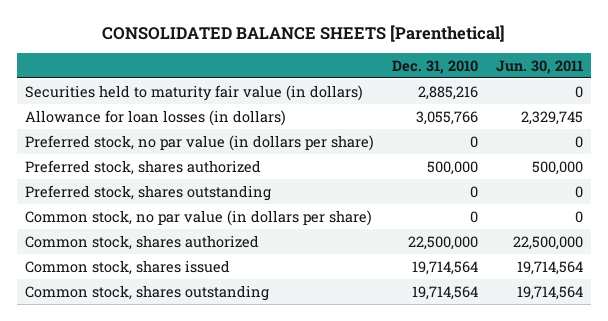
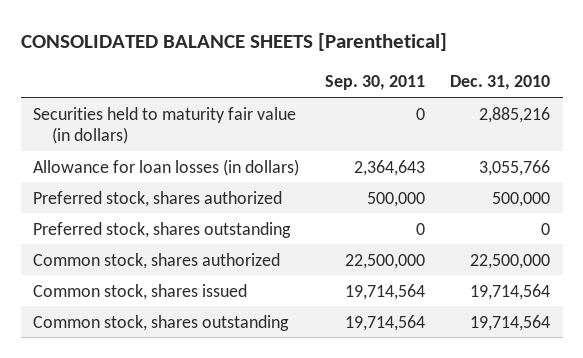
[495,59,583,74] Jun. 30, 2011 -> none
none -> [324,75,425,91] Sep. 30, 2011
[25,134,375,151] Preferred stock, no par value (in dollars per share) -> none
[25,209,373,226] Common stock, no par value (in dollars per share) -> none

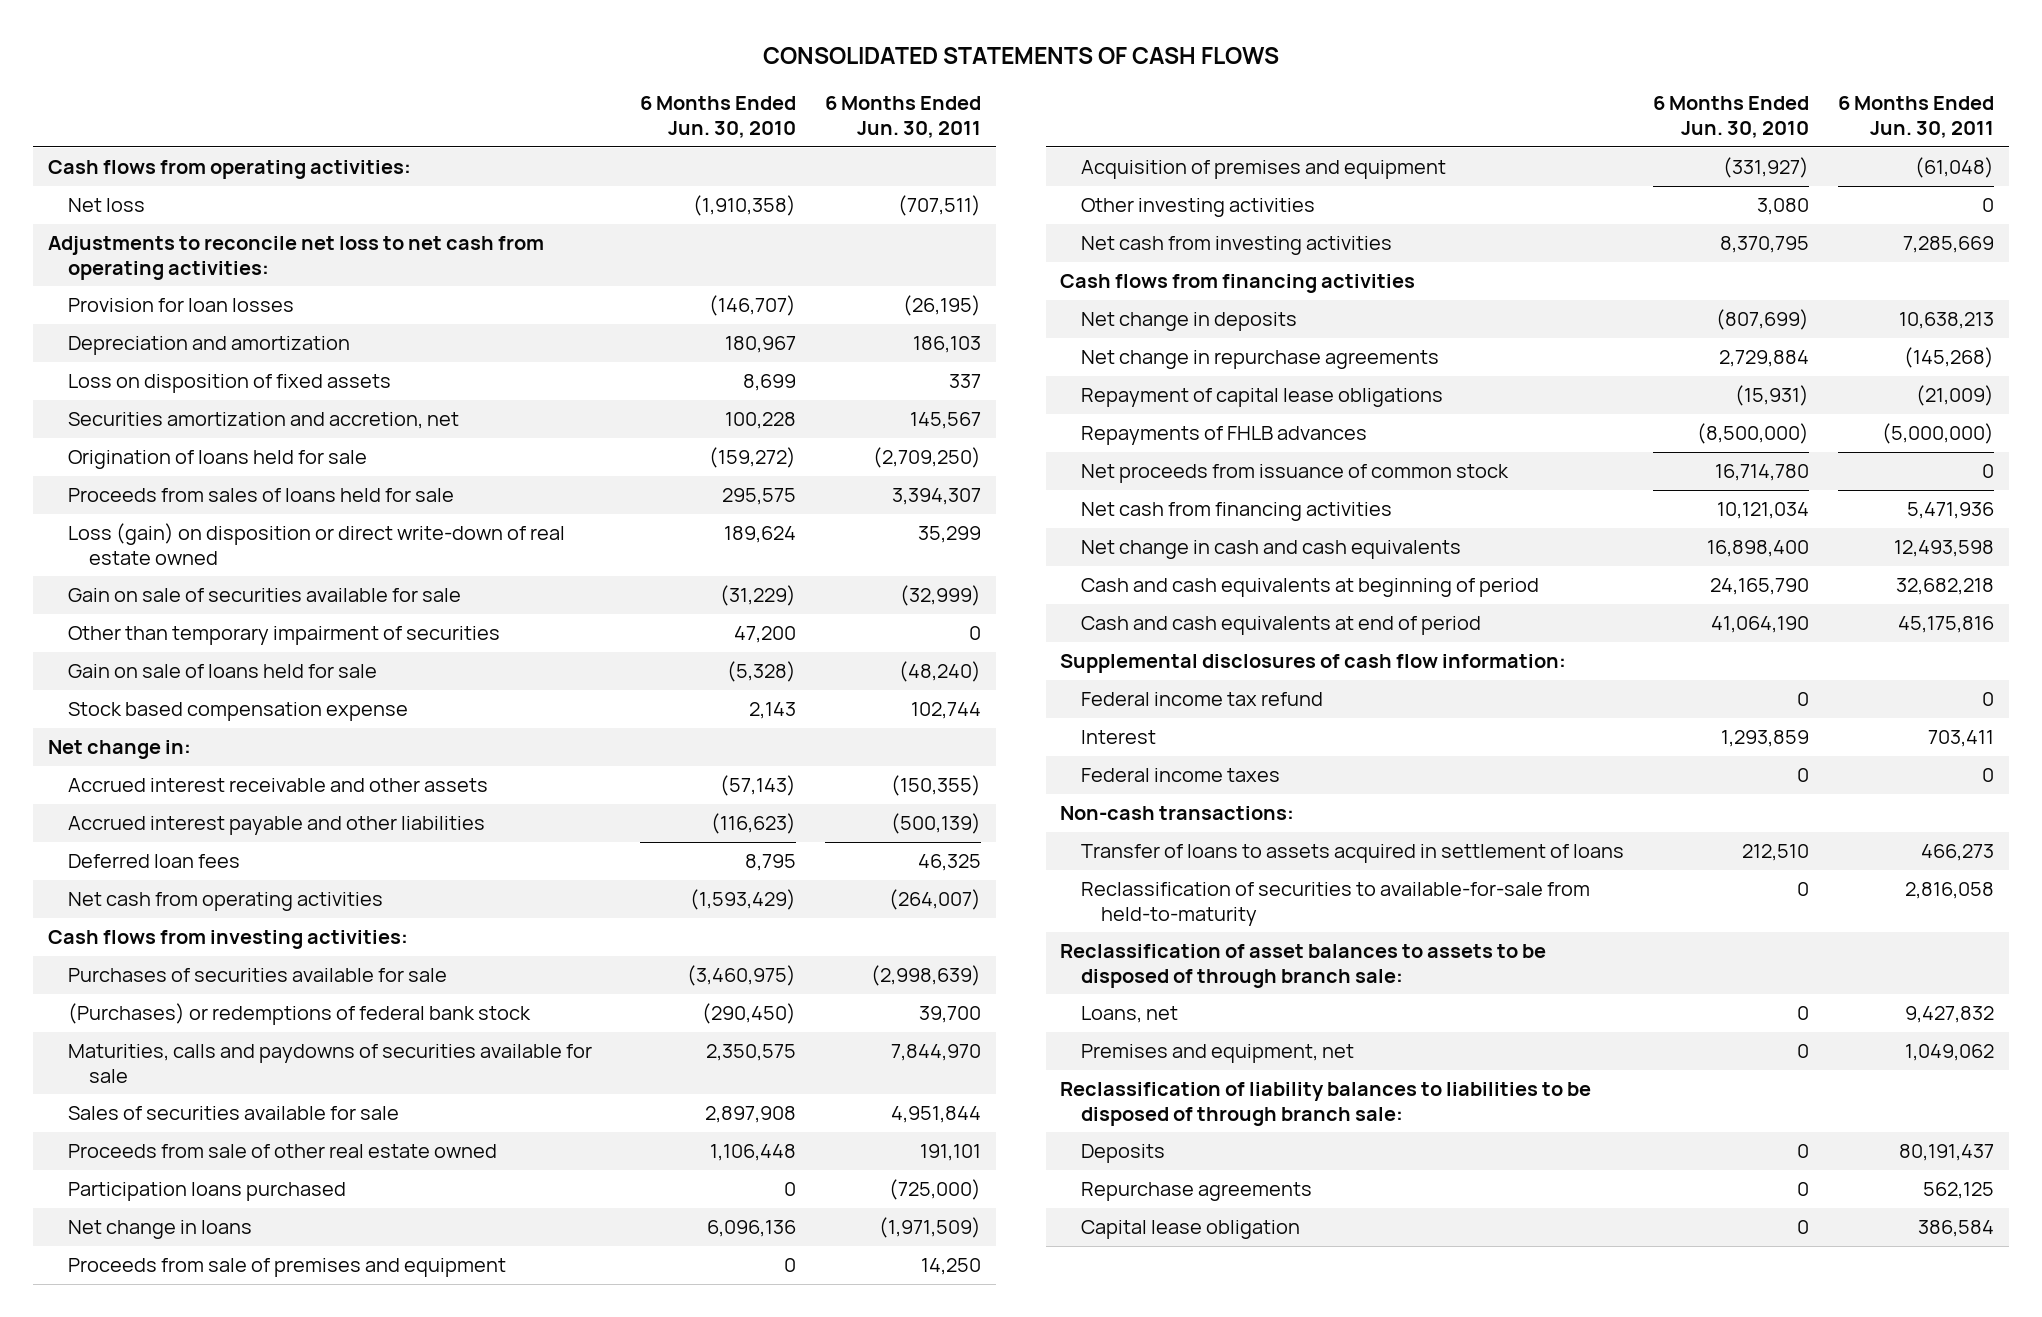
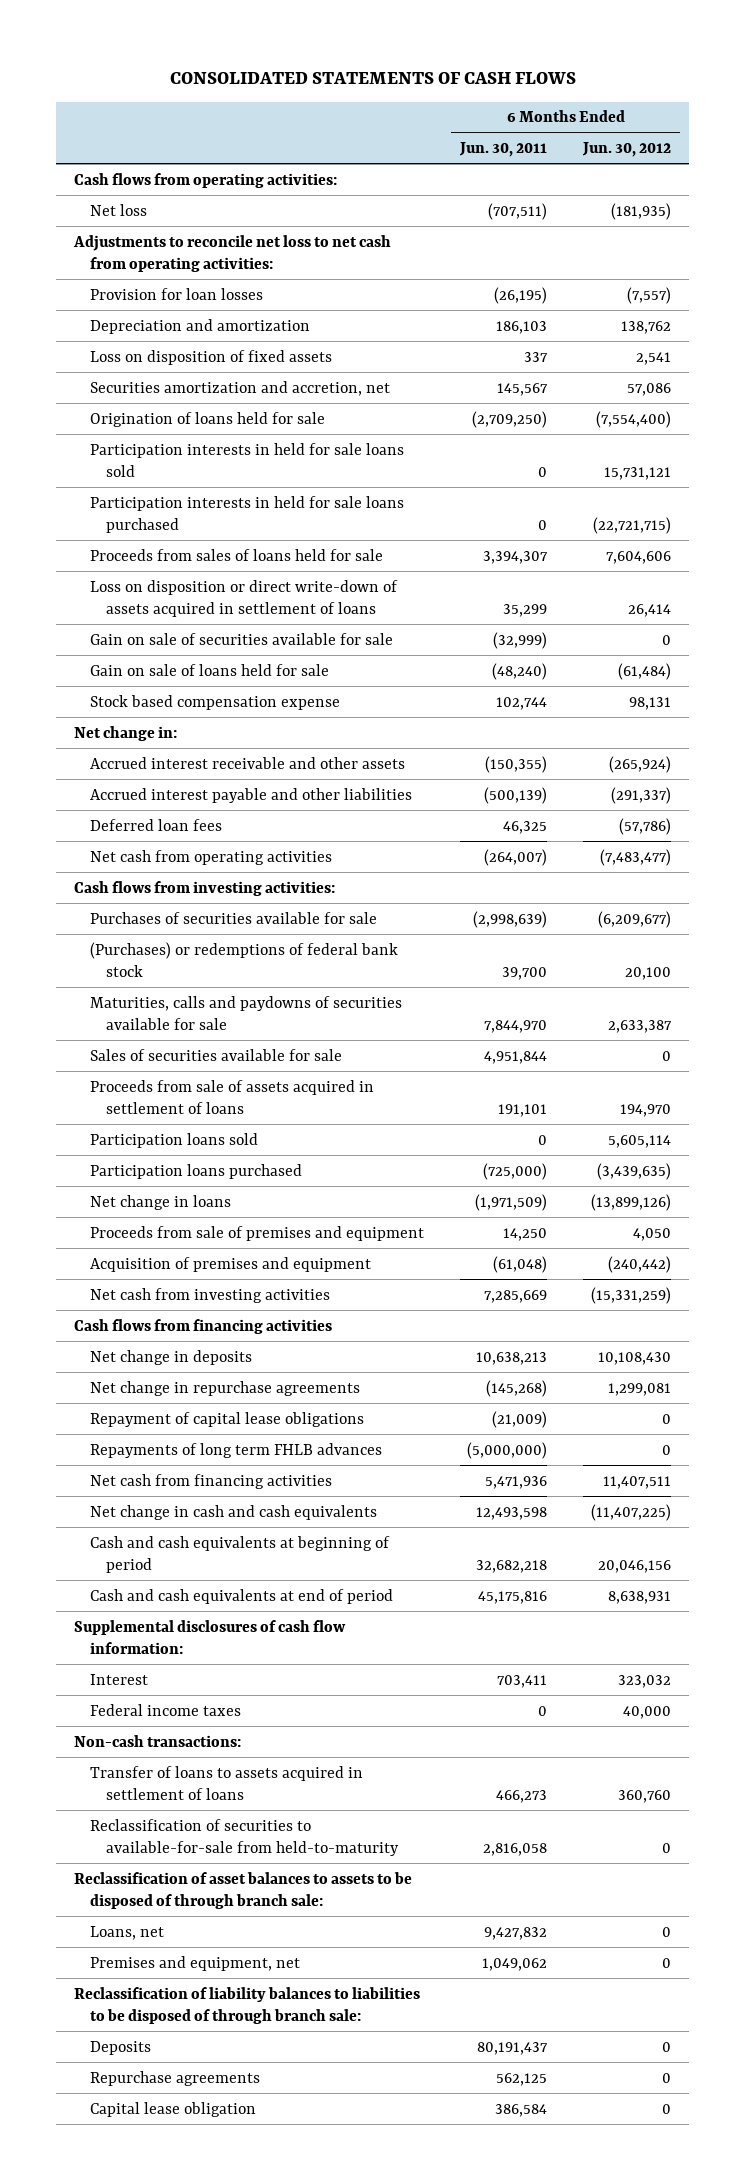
[640,96,797,139] 6 Months Ended Jun. 30, 2010 -> none
none -> [582,141,672,157] Jun. 30, 2012
none -> [89,442,404,477] Participation interests in held for sale loans sold
none -> [89,495,404,533] Participation interests in held for sale loans purchased
[68,523,566,565] Loss (gain) on disposition or direct write-down of real estate owned -> [89,579,398,617] Loss on disposition or direct write-down of assets acquired in settlement of loans
[68,626,501,646] Other than temporary impairment of securities -> none
[68,1144,498,1159] Proceeds from sale of other real estate owned -> [89,1079,374,1114] Proceeds from sale of assets acquired in settlement of loans
none -> [89,1132,258,1148] Participation loans sold
[1080,198,1315,218] Other investing activities -> none
[1080,464,1509,484] Net proceeds from issuance of common stock -> none
[1080,426,1367,446] Repayments of FHLB advances -> [89,1442,382,1458] Repayments of long term FHLB advances
[1080,692,1323,707] Federal income tax refund -> none

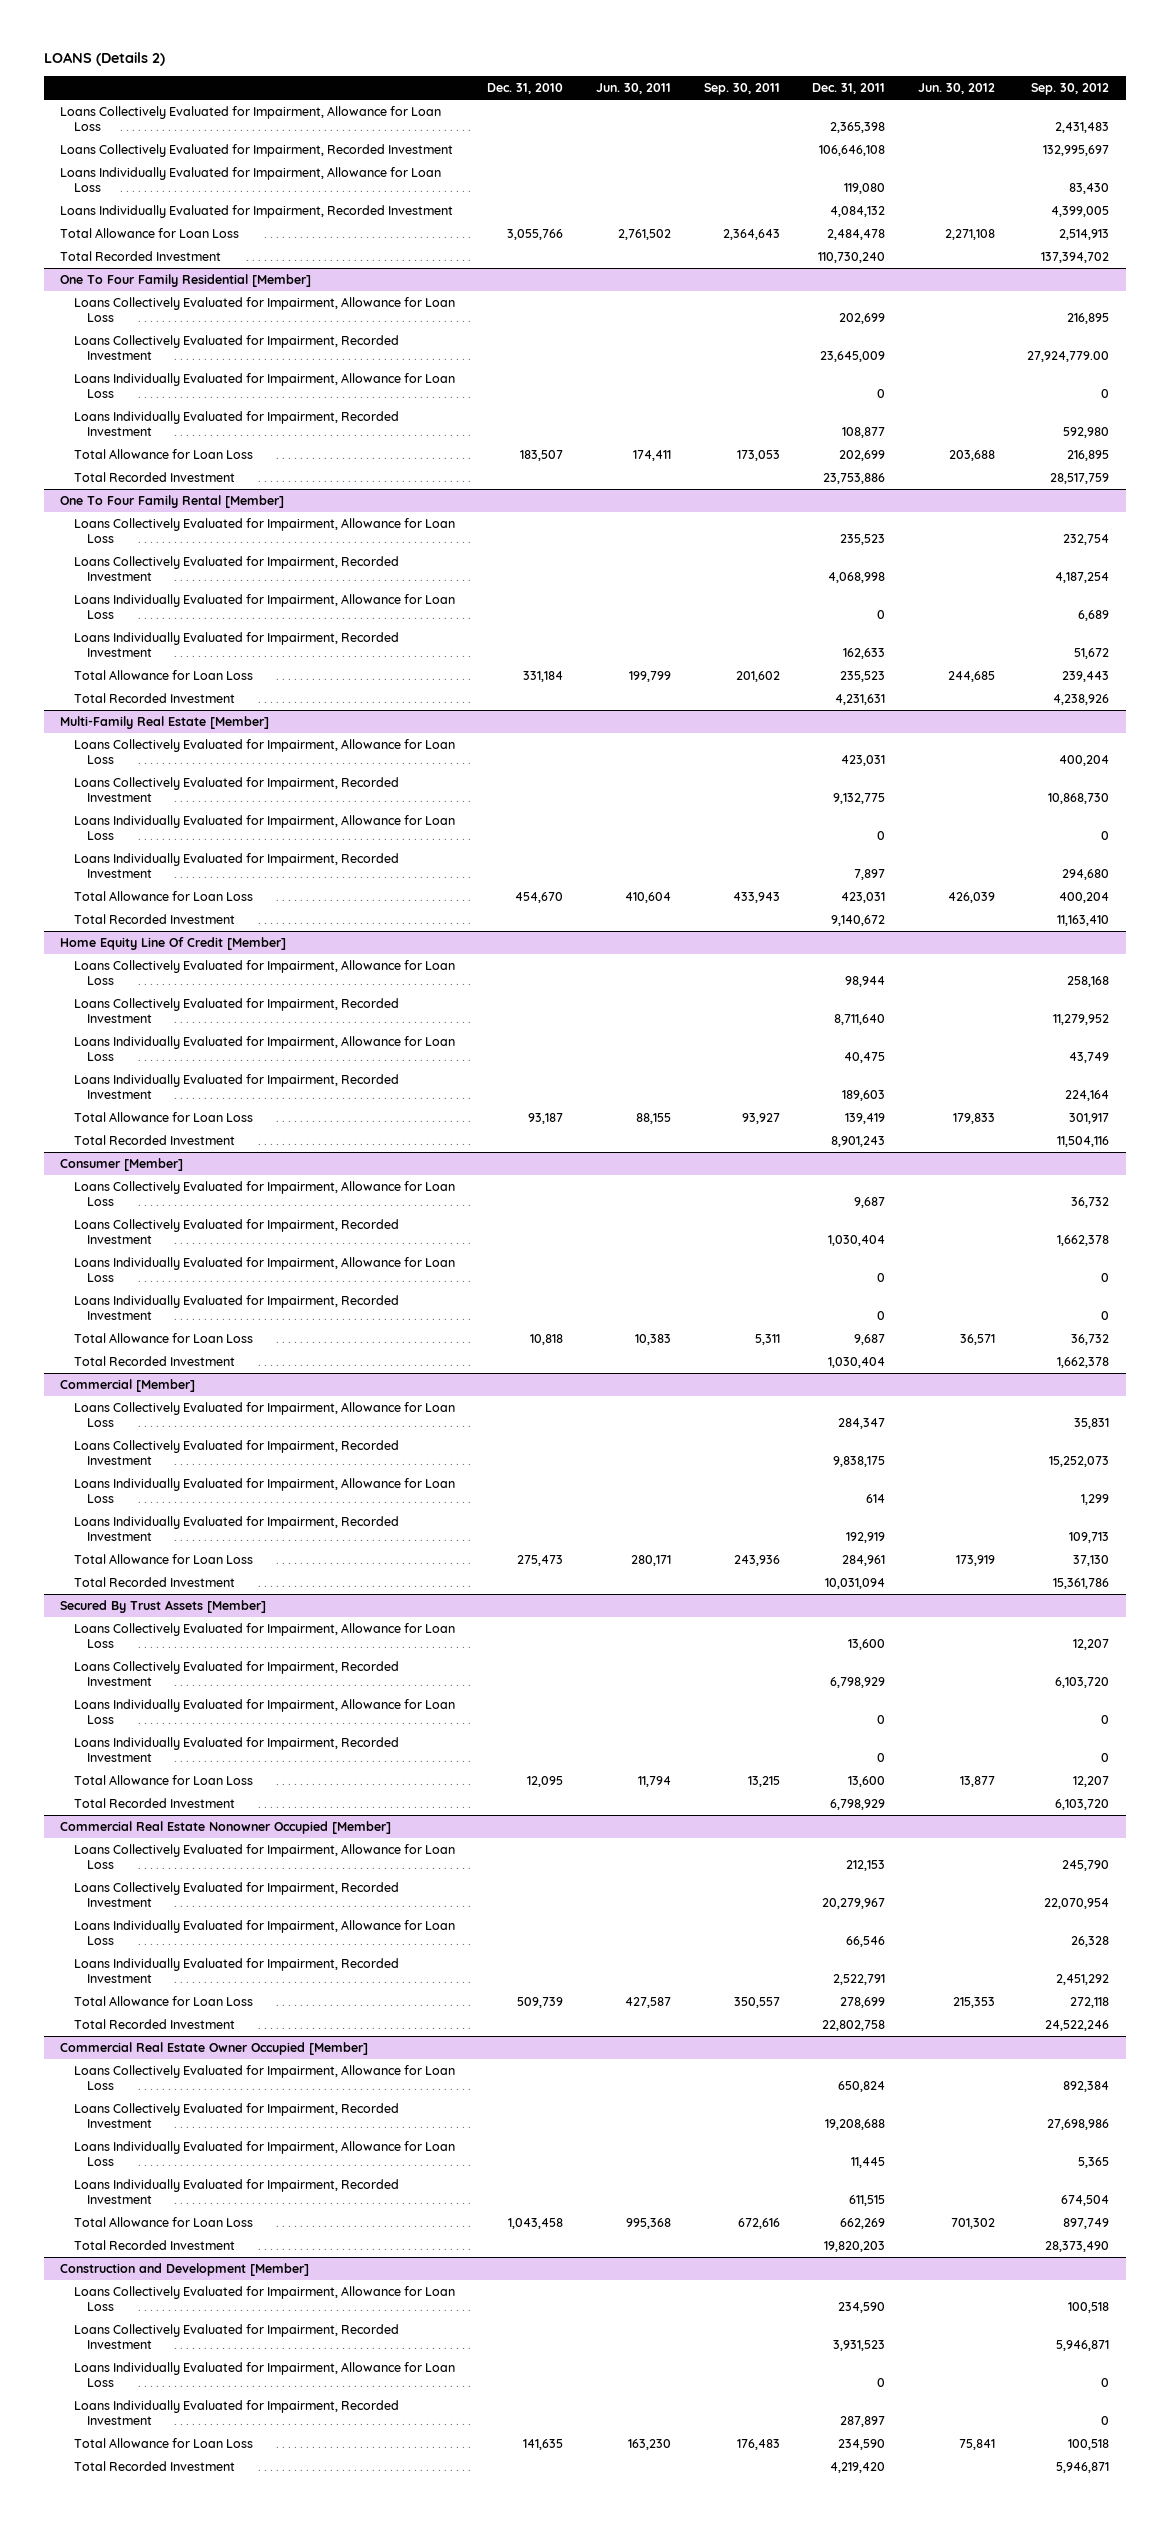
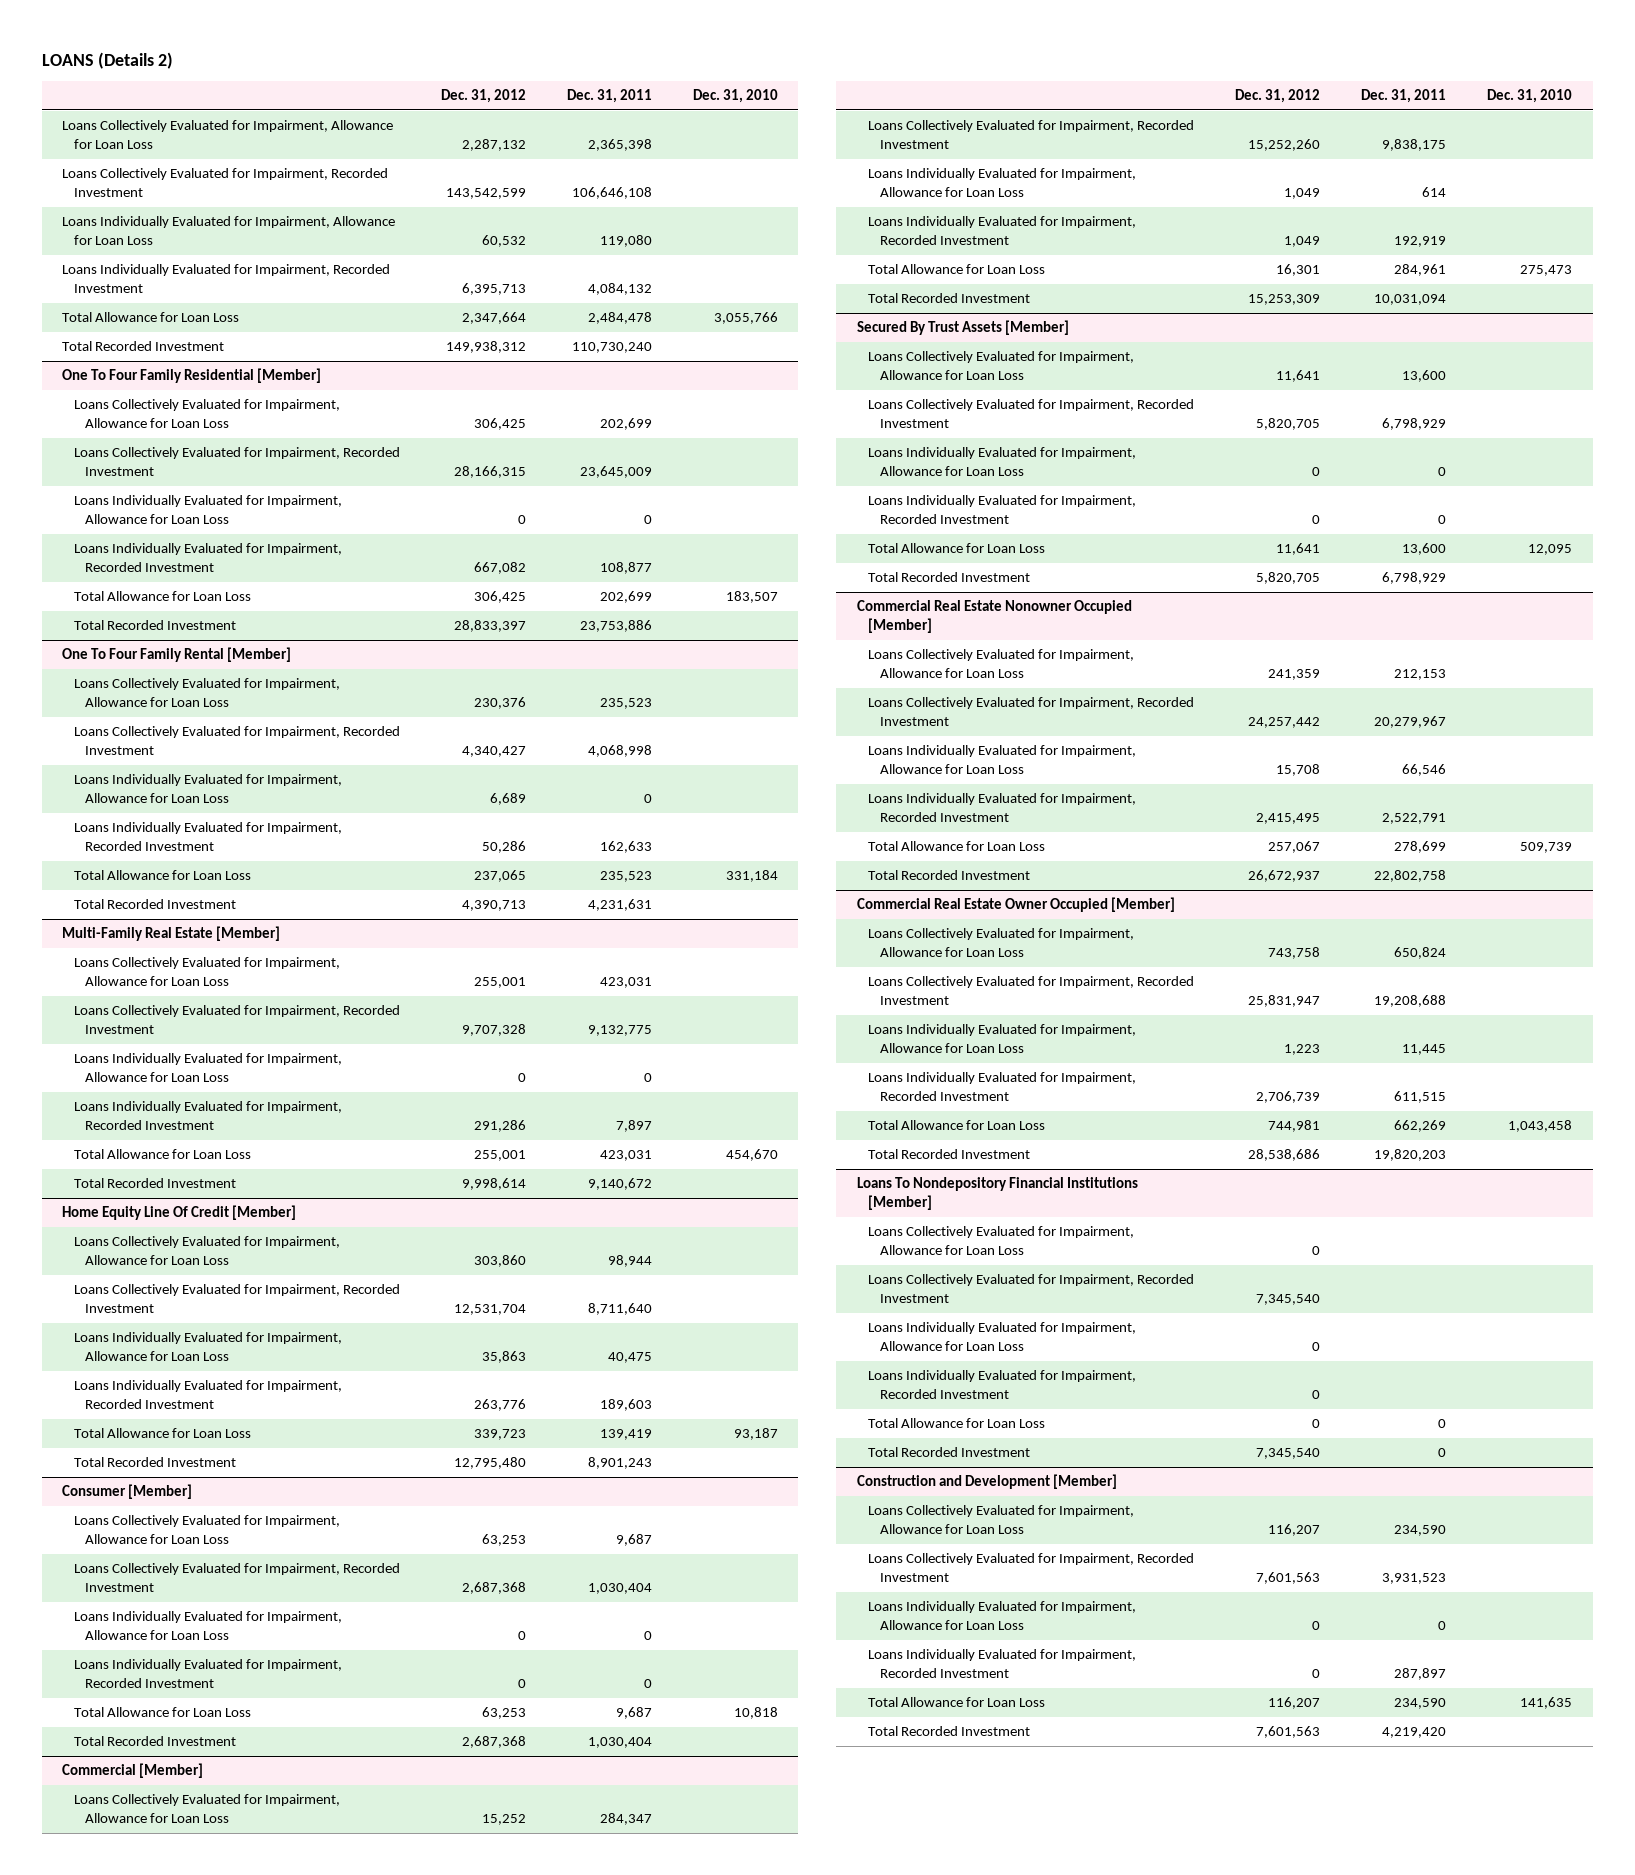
[595,82,671,94] Jun. 30, 2011 -> none
[703,82,780,95] Sep. 30, 2011 -> none
[917,82,995,94] Jun. 30, 2012 -> none
[1031,82,1110,95] Sep. 30, 2012 -> none
none -> [440,89,526,104] Dec. 31, 2012
none -> [856,1177,1138,1211] Loans To Nondepository Financial Institutions [Member]
none -> [868,1226,1135,1256] Loans Collectively Evaluated for Impairment, Allowance for Loan Loss
none -> [868,1274,1195,1304] Loans Collectively Evaluated for Impairment, Recorded Investment
none -> [868,1322,1137,1352] Loans Individually Evaluated for Impairment, Allowance for Loan Loss
none -> [868,1370,1137,1400] Loans Individually Evaluated for Impairment, Recorded Investment
none -> [868,1418,1046,1429] Total Allowance for Loan Loss
none -> [868,1447,1031,1458] Total Recorded Investment

